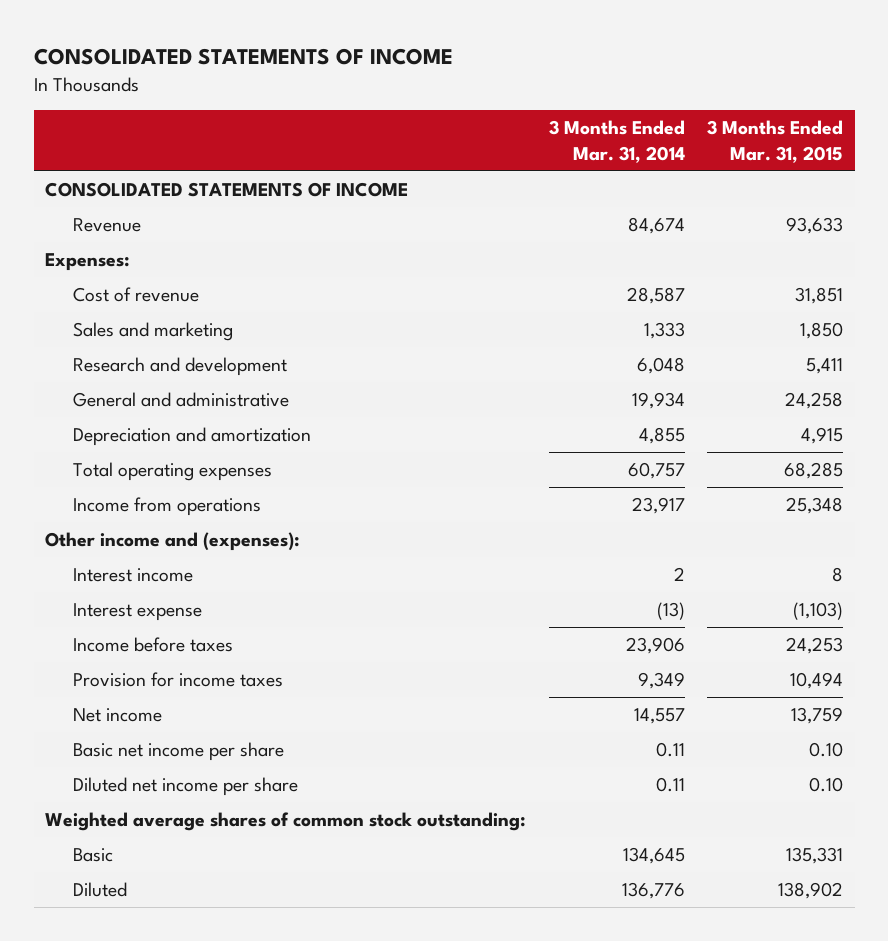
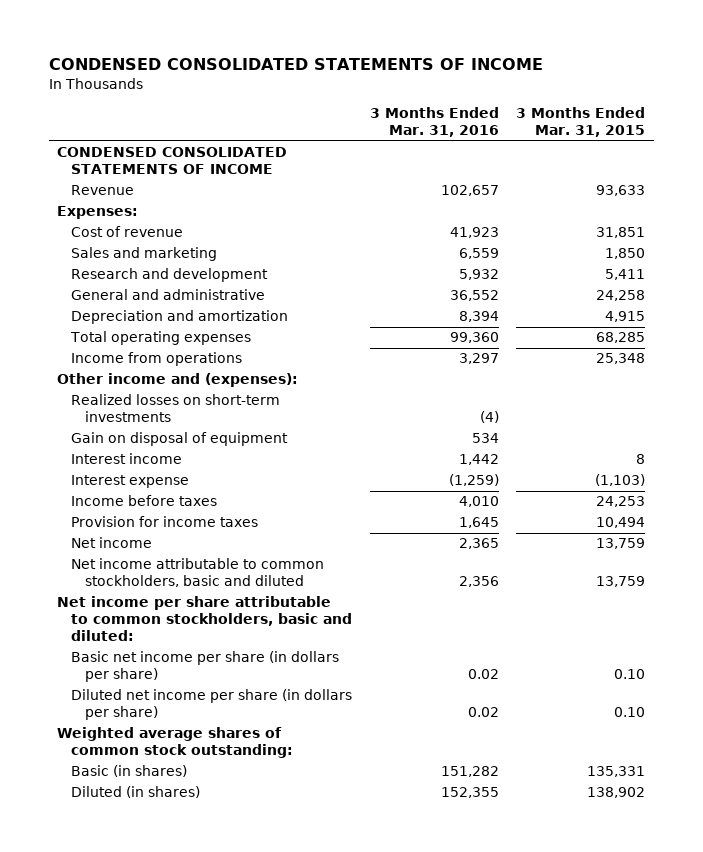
[33,48,453,66] CONSOLIDATED STATEMENTS OF INCOME -> [48,58,543,71] CONDENSED CONSOLIDATED STATEMENTS OF INCOME
[548,120,685,163] 3 Months Ended Mar. 31, 2014 -> none
none -> [369,107,499,138] 3 Months Ended Mar. 31, 2016
[44,181,408,197] CONSOLIDATED STATEMENTS OF INCOME -> [57,147,288,175] CONDENSED CONSOLIDATED STATEMENTS OF INCOME
none -> [71,394,281,423] Realized losses on short-term investments
none -> [71,432,289,447] Gain on disposal of equipment
none -> [71,558,325,588] Net income attributable to common stockholders, basic and diluted
none -> [57,596,353,642] Net income per share attributable to common stockholders, basic and diluted:
[73,741,285,761] Basic net income per share -> [71,651,340,683] Basic net income per share (in dollars per share)
[73,776,299,796] Diluted net income per share -> [71,689,353,721] Diluted net income per share (in dollars per share)
[73,847,114,862] Basic -> [71,765,188,778] Basic (in shares)
[73,881,128,897] Diluted -> [71,786,201,799] Diluted (in shares)

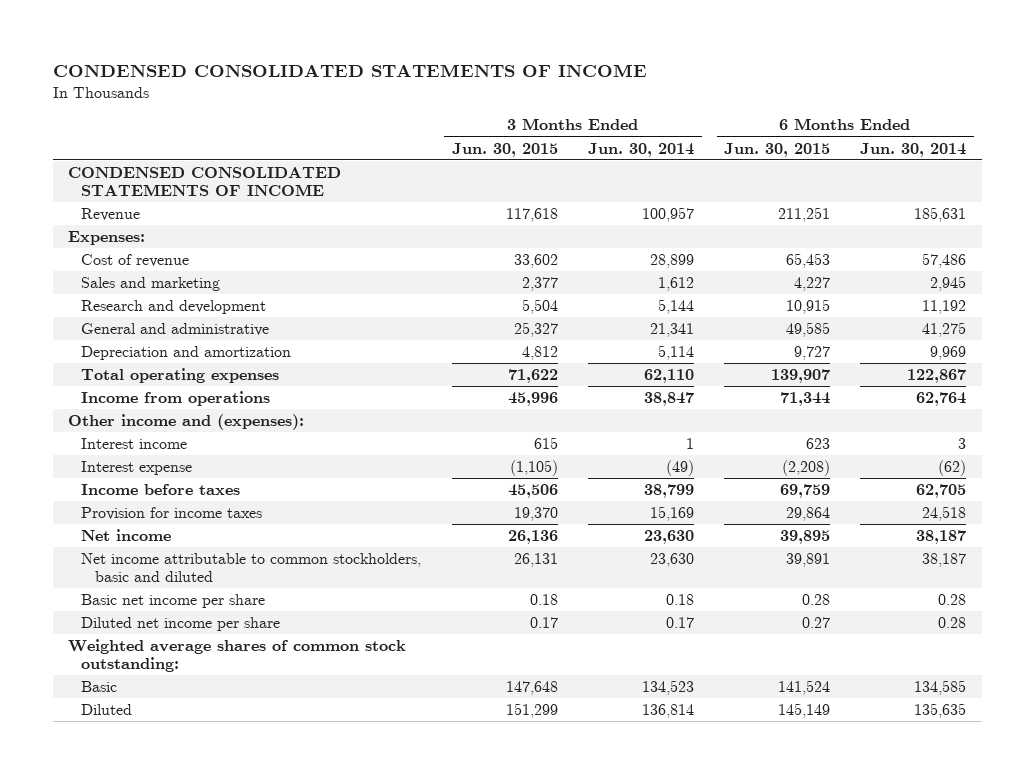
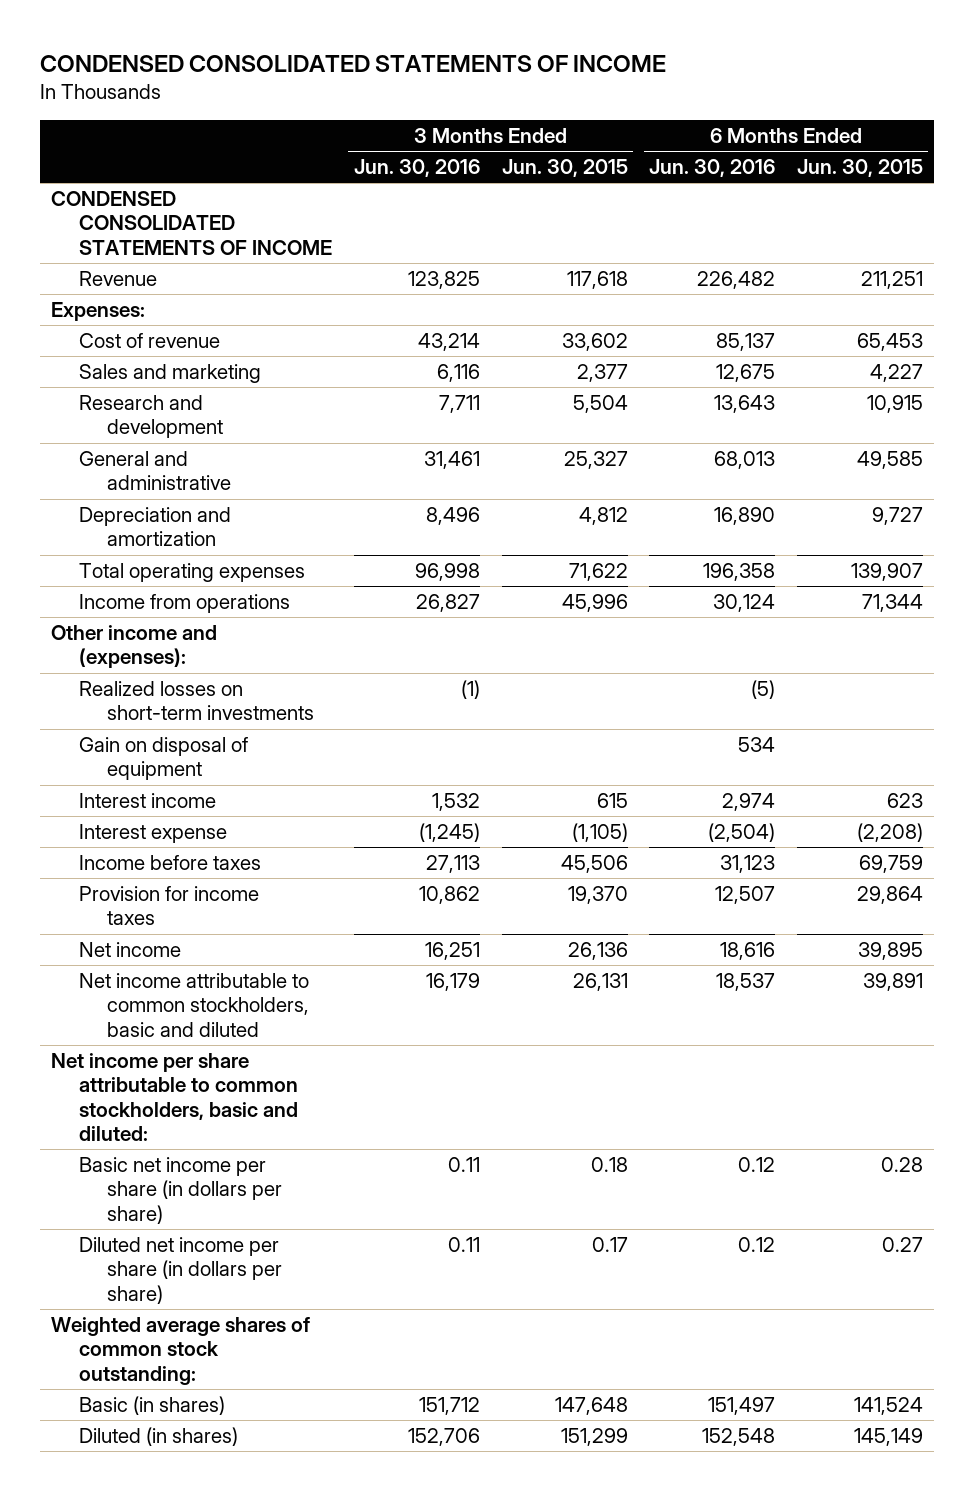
[587,142,694,157] Jun. 30, 2014 -> none
[860,142,967,157] Jun. 30, 2014 -> none
none -> [353,159,480,178] Jun. 30, 2016
none -> [649,159,776,178] Jun. 30, 2016
none -> [79,681,315,721] Realized losses on short-term investments
none -> [79,737,249,781] Gain on disposal of equipment
none -> [51,1053,299,1141] Net income per share attributable to common stockholders, basic and diluted:
[81,593,266,608] Basic net income per share -> [79,1157,283,1224] Basic net income per share (in dollars per share)
[81,616,281,631] Diluted net income per share -> [79,1237,283,1304] Diluted net income per share (in dollars per share)
[81,680,118,692] Basic -> [79,1396,226,1416] Basic (in shares)
[81,703,133,715] Diluted -> [79,1427,239,1447] Diluted (in shares)

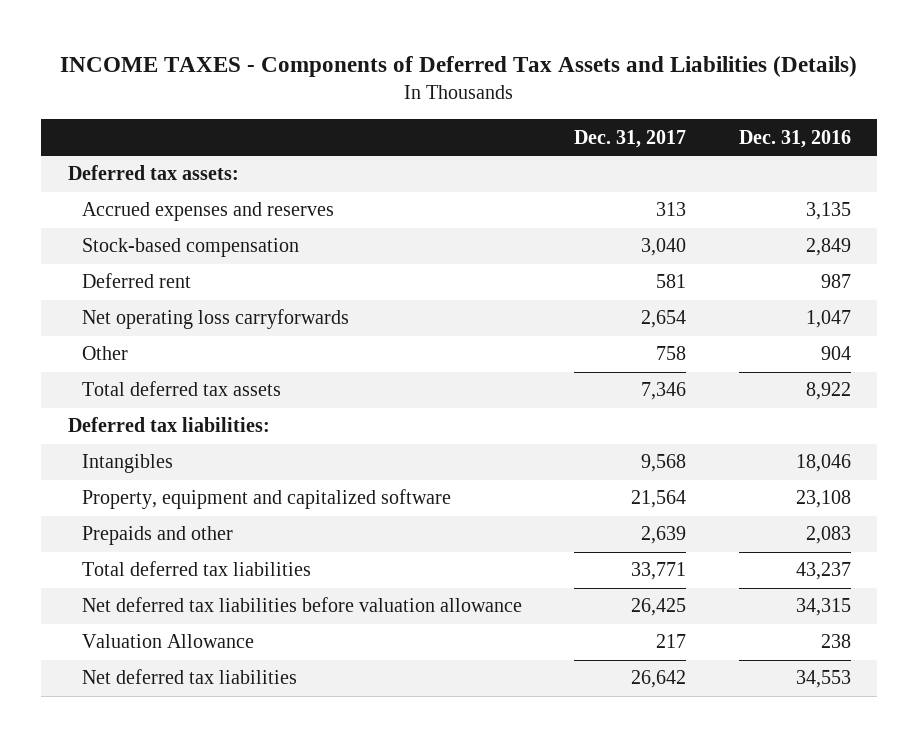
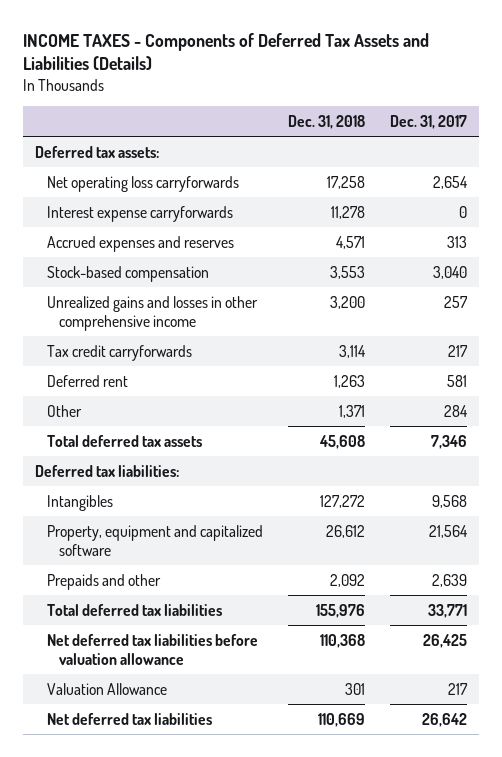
[738,129,851,148] Dec. 31, 2016 -> none
none -> [287,114,365,129] Dec. 31, 2018
[82,309,350,330] Net operating loss carryforwards -> [47,175,240,192] Net operating loss carryforwards
none -> [47,205,234,222] Interest expense carryforwards
none -> [47,295,259,331] Unrealized gains and losses in other comprehensive income
none -> [47,344,193,361] Tax credit carryforwards
[656,346,687,361] 758 -> [443,404,468,417] 284

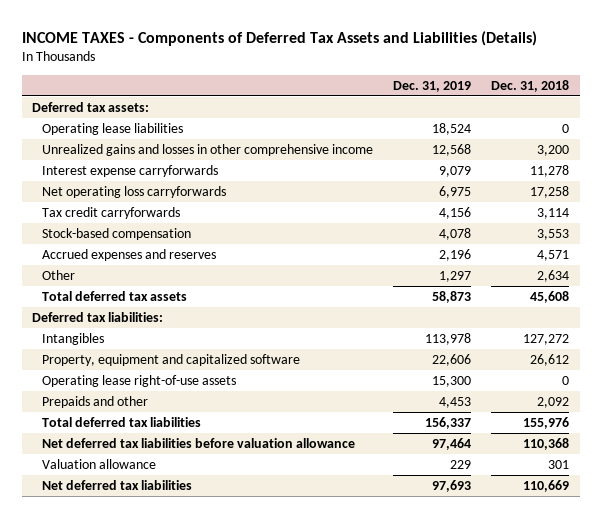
[389,114,467,129] Dec. 31, 2017 -> none
none -> [393,80,472,92] Dec. 31, 2019
none -> [41,122,183,135] Operating lease liabilities
[47,205,234,222] Interest expense carryforwards -> [41,164,218,177] Interest expense carryforwards
[47,175,240,192] Net operating loss carryforwards -> [41,185,226,198] Net operating loss carryforwards
[47,374,129,387] Deferred rent -> none
[47,265,210,282] Stock-based compensation -> [41,227,191,240] Stock-based compensation
[47,235,235,252] Accrued expenses and reserves -> [41,248,216,261] Accrued expenses and reserves
[338,404,365,418] 1,371 -> [537,269,570,282] 2,634
none -> [41,374,236,387] Operating lease right-of-use assets
[47,682,168,695] Valuation Allowance -> [41,458,156,469] Valuation allowance

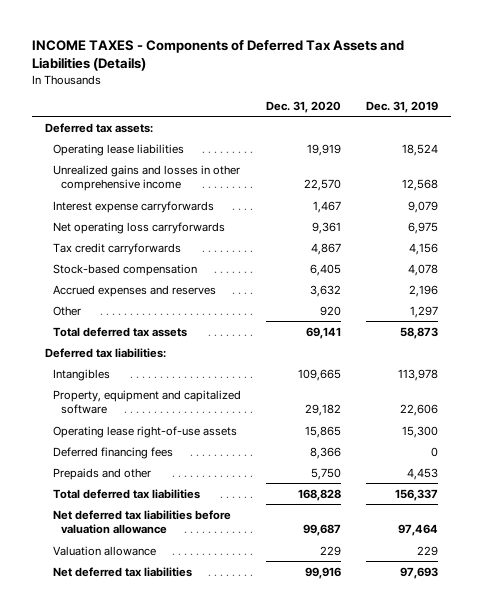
[491,79,570,92] Dec. 31, 2018 -> none
none -> [265,100,341,113] Dec. 31, 2020
none -> [52,446,173,459] Deferred financing fees

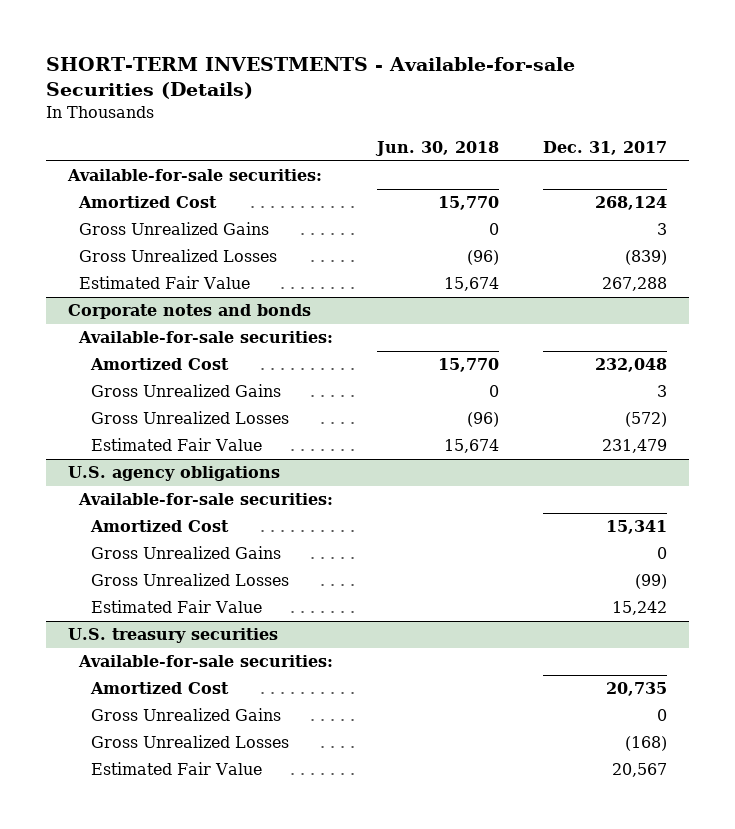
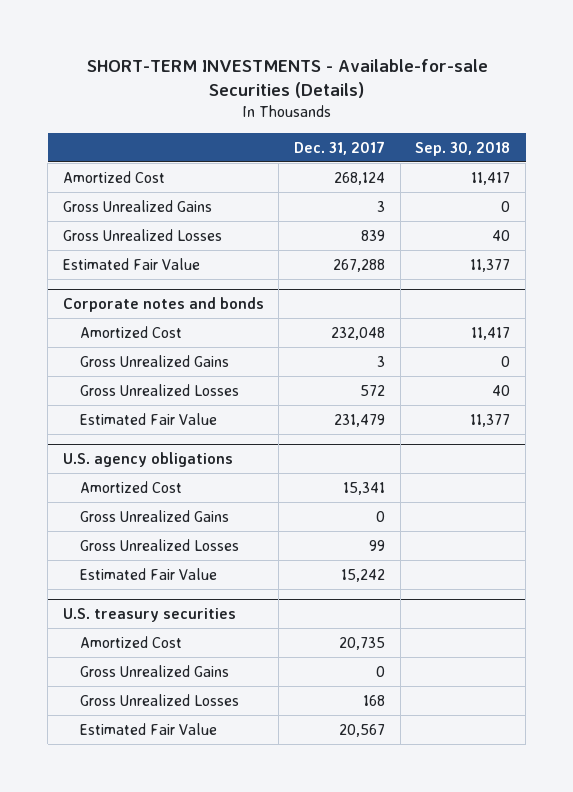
[375,141,500,157] Jun. 30, 2018 -> none
none -> [415,141,511,156] Sep. 30, 2018
[66,169,322,182] Available-for-sale securities: -> none
[625,250,668,266] (839) -> [361,229,386,241] 839
[78,331,334,344] Available-for-sale securities: -> none
[625,412,668,428] (572) -> [360,384,386,396] 572
[78,493,334,506] Available-for-sale securities: -> none
[635,574,668,590] (99) -> [369,539,386,551] 99
[78,655,334,668] Available-for-sale securities: -> none
[625,736,668,752] (168) -> [363,694,386,706] 168

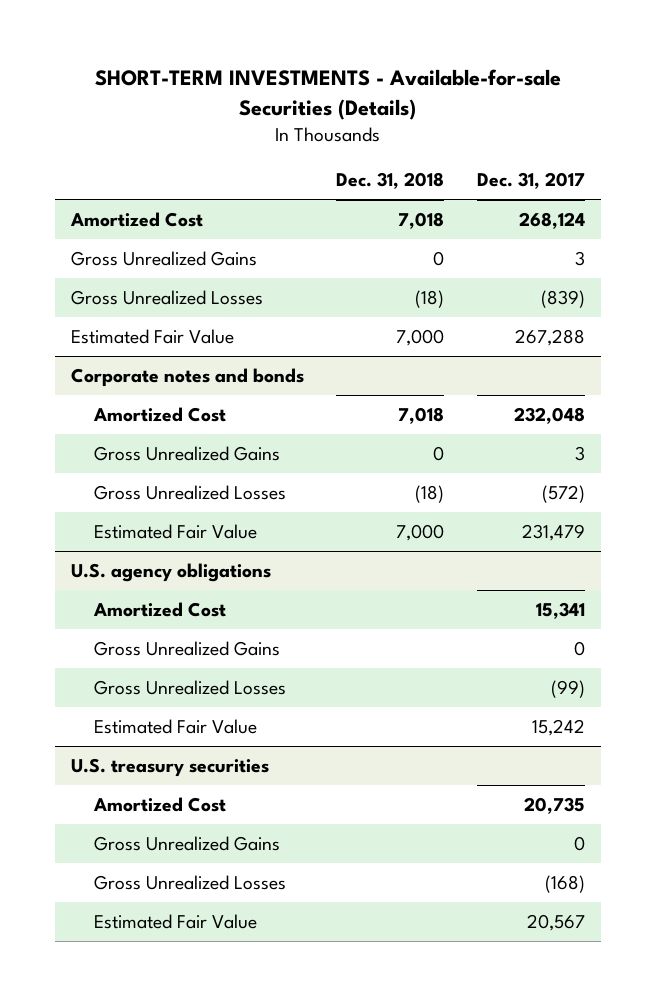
[415,141,511,156] Sep. 30, 2018 -> none
none -> [336,171,445,189] Dec. 31, 2018
[361,229,386,241] 839 -> [540,289,585,308] (839)
[360,384,386,396] 572 -> [541,484,585,503] (572)
[369,539,386,551] 99 -> [550,679,585,698] (99)
[363,694,386,706] 168 -> [544,874,585,893] (168)

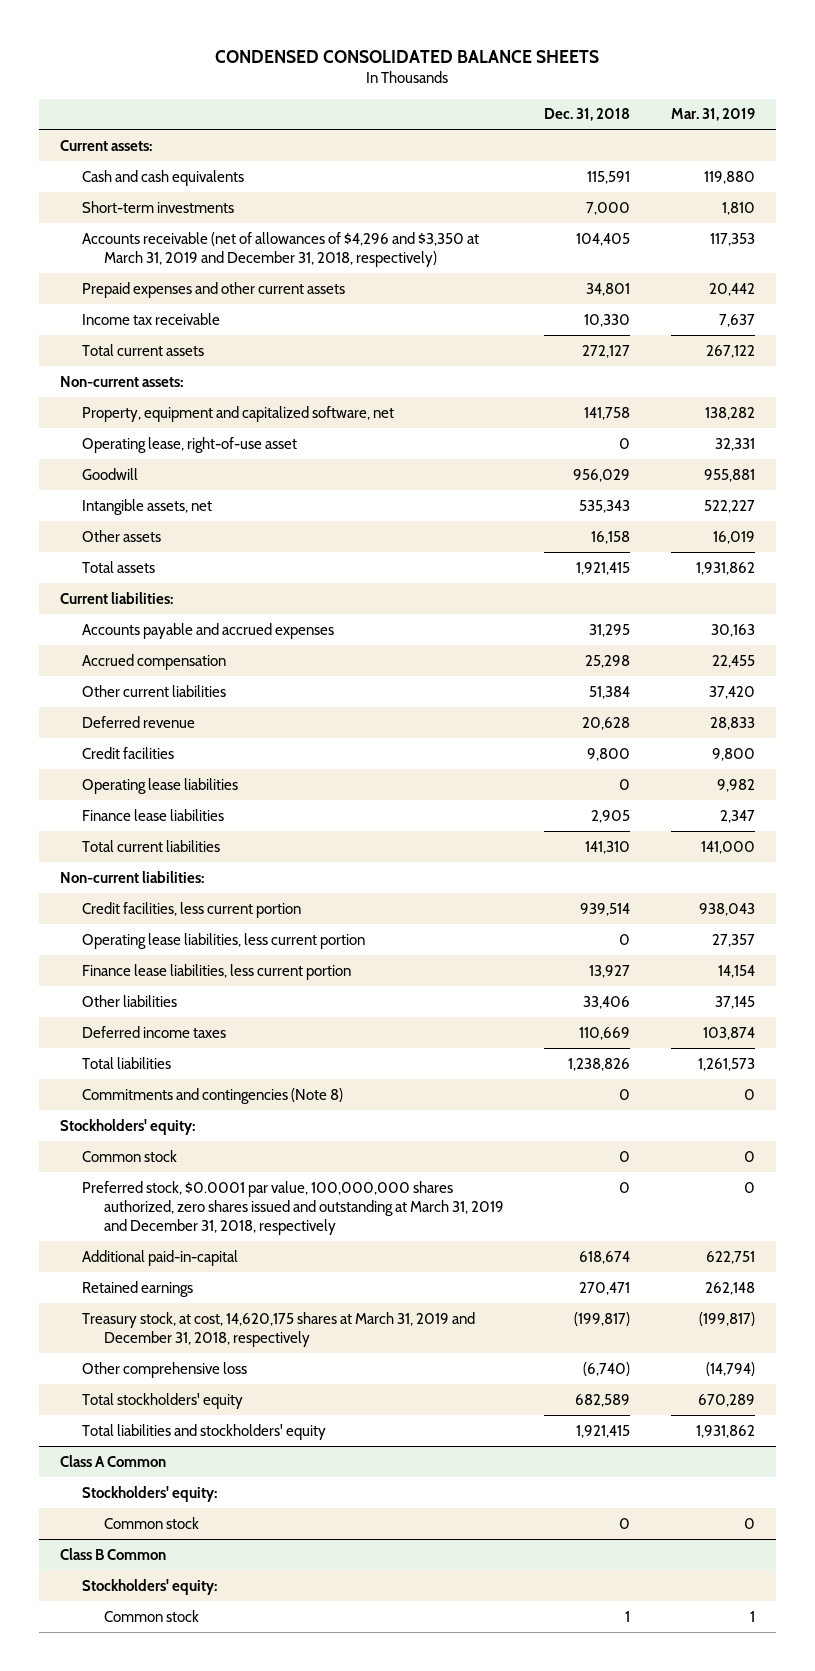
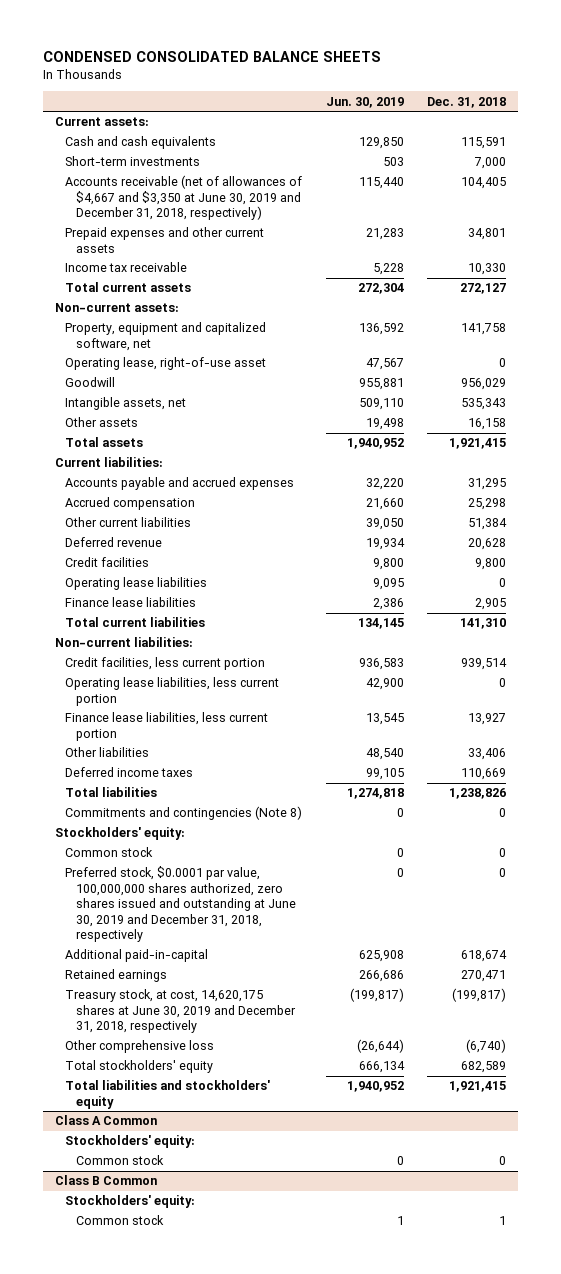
[671,108,756,122] Mar. 31, 2019 -> none
none -> [325,96,404,108] Jun. 30, 2019
[81,231,479,268] Accounts receivable (net of allowances of $4,296 and $3,350 at March 31, 2019 and December 31, 2018, respectively) -> [65,175,303,221] Accounts receivable (net of allowances of $4,667 and $3,350 at June 30, 2019 and December 31, 2018, respectively)
[81,1180,504,1236] Preferred stock, $0.0001 par value, 100,000,000 shares authorized, zero shares issued and outstanding at March 31, 2019 and December 31, 2018, respectively -> [65,866,297,943] Preferred stock, $0.0001 par value, 100,000,000 shares authorized, zero shares issued and outstanding at June 30, 2019 and December 31, 2018, respectively
[81,1311,475,1348] Treasury stock, at cost, 14,620,175 shares at March 31, 2019 and December 31, 2018, respectively -> [65,989,297,1034] Treasury stock, at cost, 14,620,175 shares at June 30, 2019 and December 31, 2018, respectively

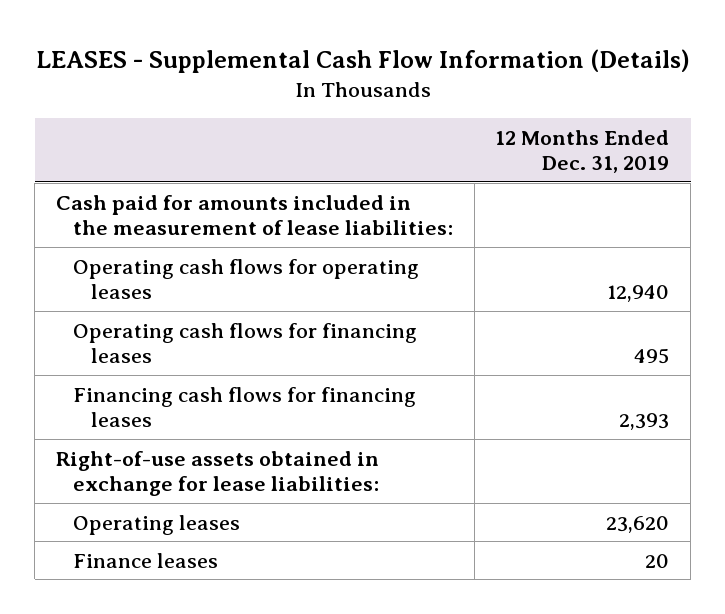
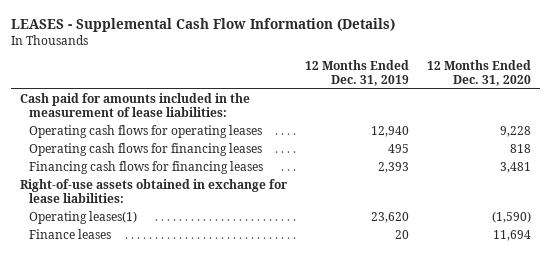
none -> [427,59,532,87] 12 Months Ended Dec. 31, 2020
[73,514,241,535] Operating leases -> [29,211,138,225] Operating leases(1)

